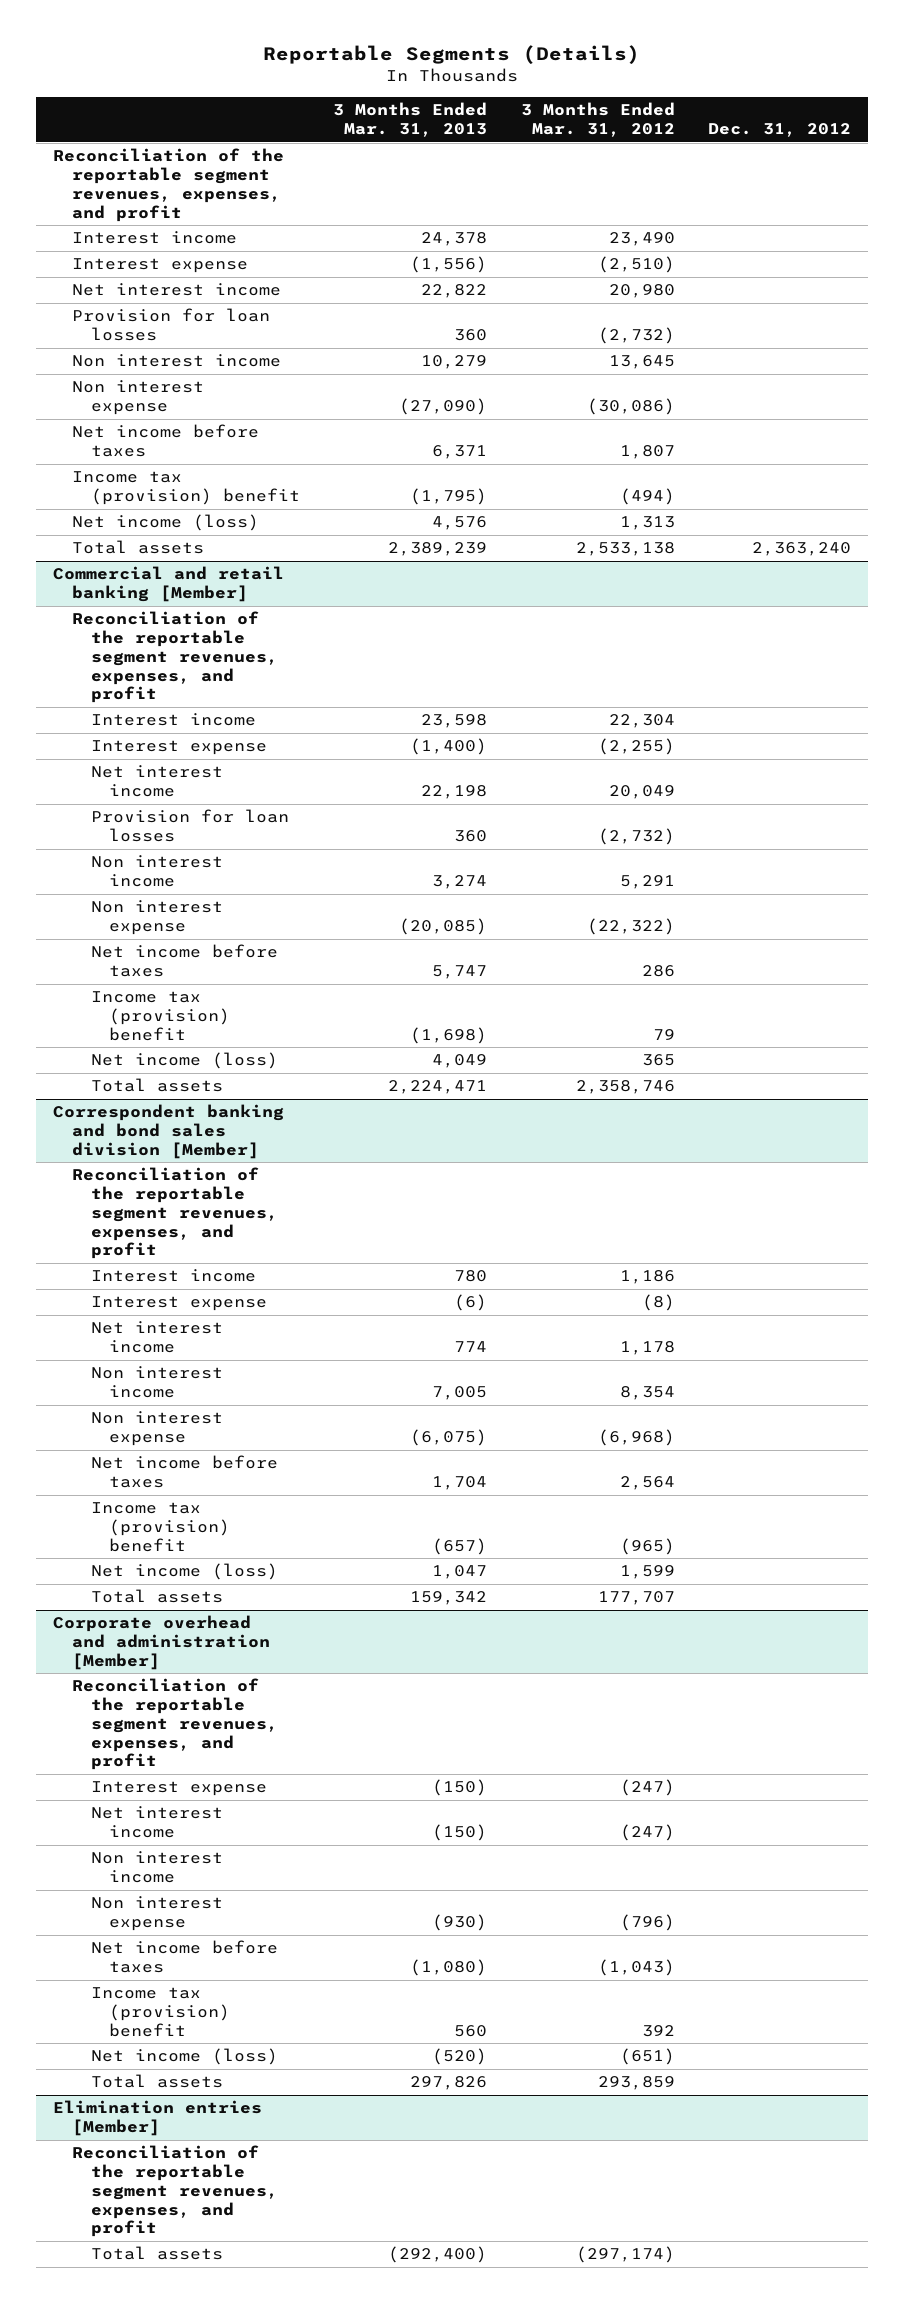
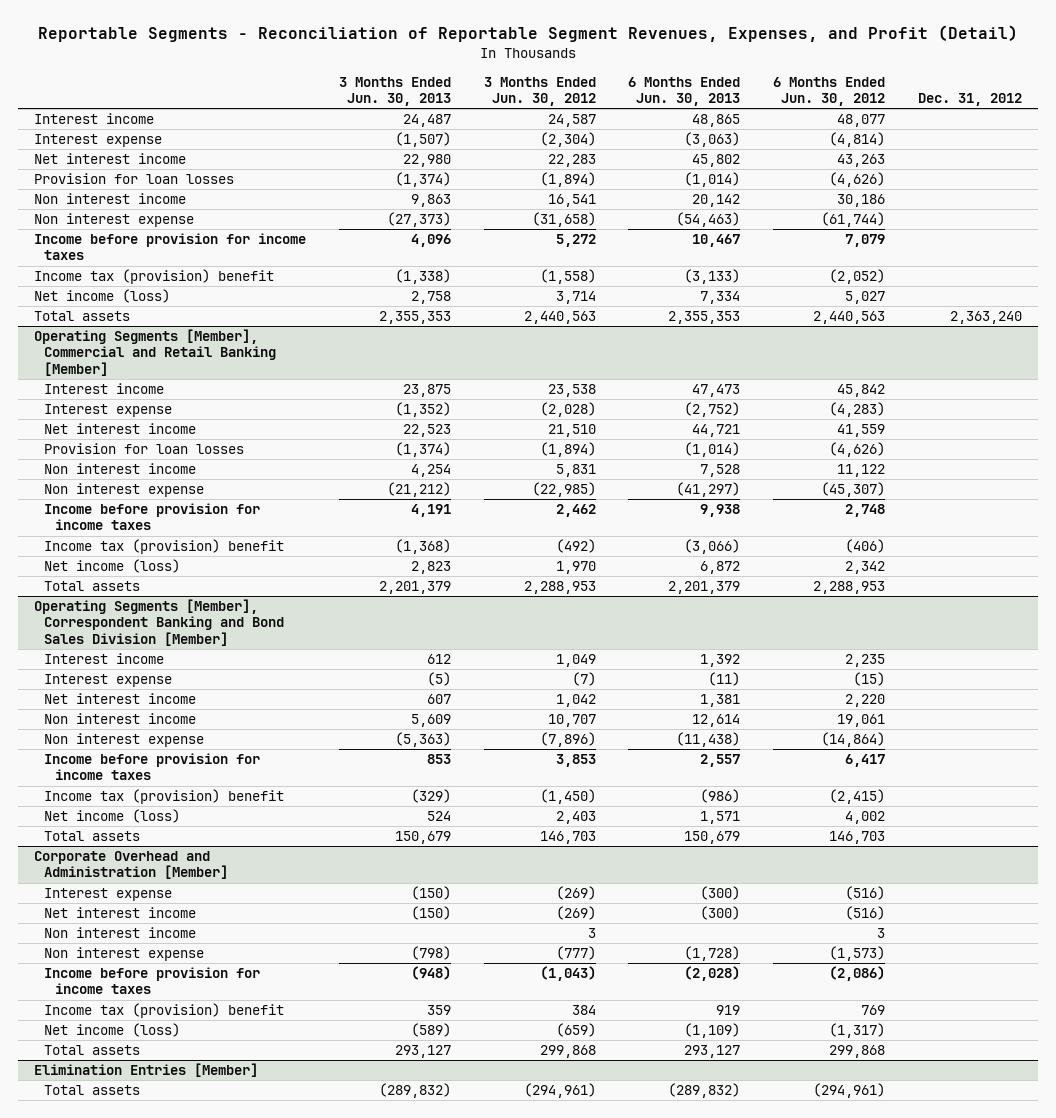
[263,45,641,65] Reportable Segments (Details) -> [37,25,1018,43] Reportable Segments - Reconciliation of Reportable Segment Revenues, Expenses, and Profit (Detail)
[333,102,488,138] 3 Months Ended Mar. 31, 2013 -> none
[520,102,675,138] 3 Months Ended Mar. 31, 2012 -> none
none -> [338,76,451,107] 3 Months Ended Jun. 30, 2013
none -> [483,76,596,107] 3 Months Ended Jun. 30, 2012
none -> [628,76,741,107] 6 Months Ended Jun. 30, 2013
none -> [773,76,886,107] 6 Months Ended Jun. 30, 2012
[52,148,284,222] Reconciliation of the reportable segment revenues, expenses, and profit -> none
[71,424,259,458] Net income before taxes -> [33,233,306,261] Income before provision for income taxes
[71,611,278,704] Reconciliation of the reportable segment revenues, expenses, and profit -> none
[52,566,284,603] Commercial and retail banking [Member] -> [33,329,277,376] Operating Segments [Member], Commercial and Retail Banking [Member]
[90,944,278,978] Net income before taxes -> [44,503,261,531] Income before provision for income taxes
[71,1167,278,1260] Reconciliation of the reportable segment revenues, expenses, and profit -> none
[52,1104,284,1159] Correspondent banking and bond sales division [Member] -> [33,599,285,646] Operating Segments [Member], Correspondent Banking and Bond Sales Division [Member]
[90,1455,278,1489] Net income before taxes -> [44,753,261,781] Income before provision for income taxes
[71,1678,278,1771] Reconciliation of the reportable segment revenues, expenses, and profit -> none
[52,1615,270,1670] Corporate overhead and administration [Member] -> [33,851,229,880] Corporate Overhead and Administration [Member]
[90,1940,278,1974] Net income before taxes -> [44,967,261,995] Income before provision for income taxes
[71,2145,278,2238] Reconciliation of the reportable segment revenues, expenses, and profit -> none
[52,2100,262,2137] Elimination entries [Member] -> [33,1063,258,1078] Elimination Entries [Member]

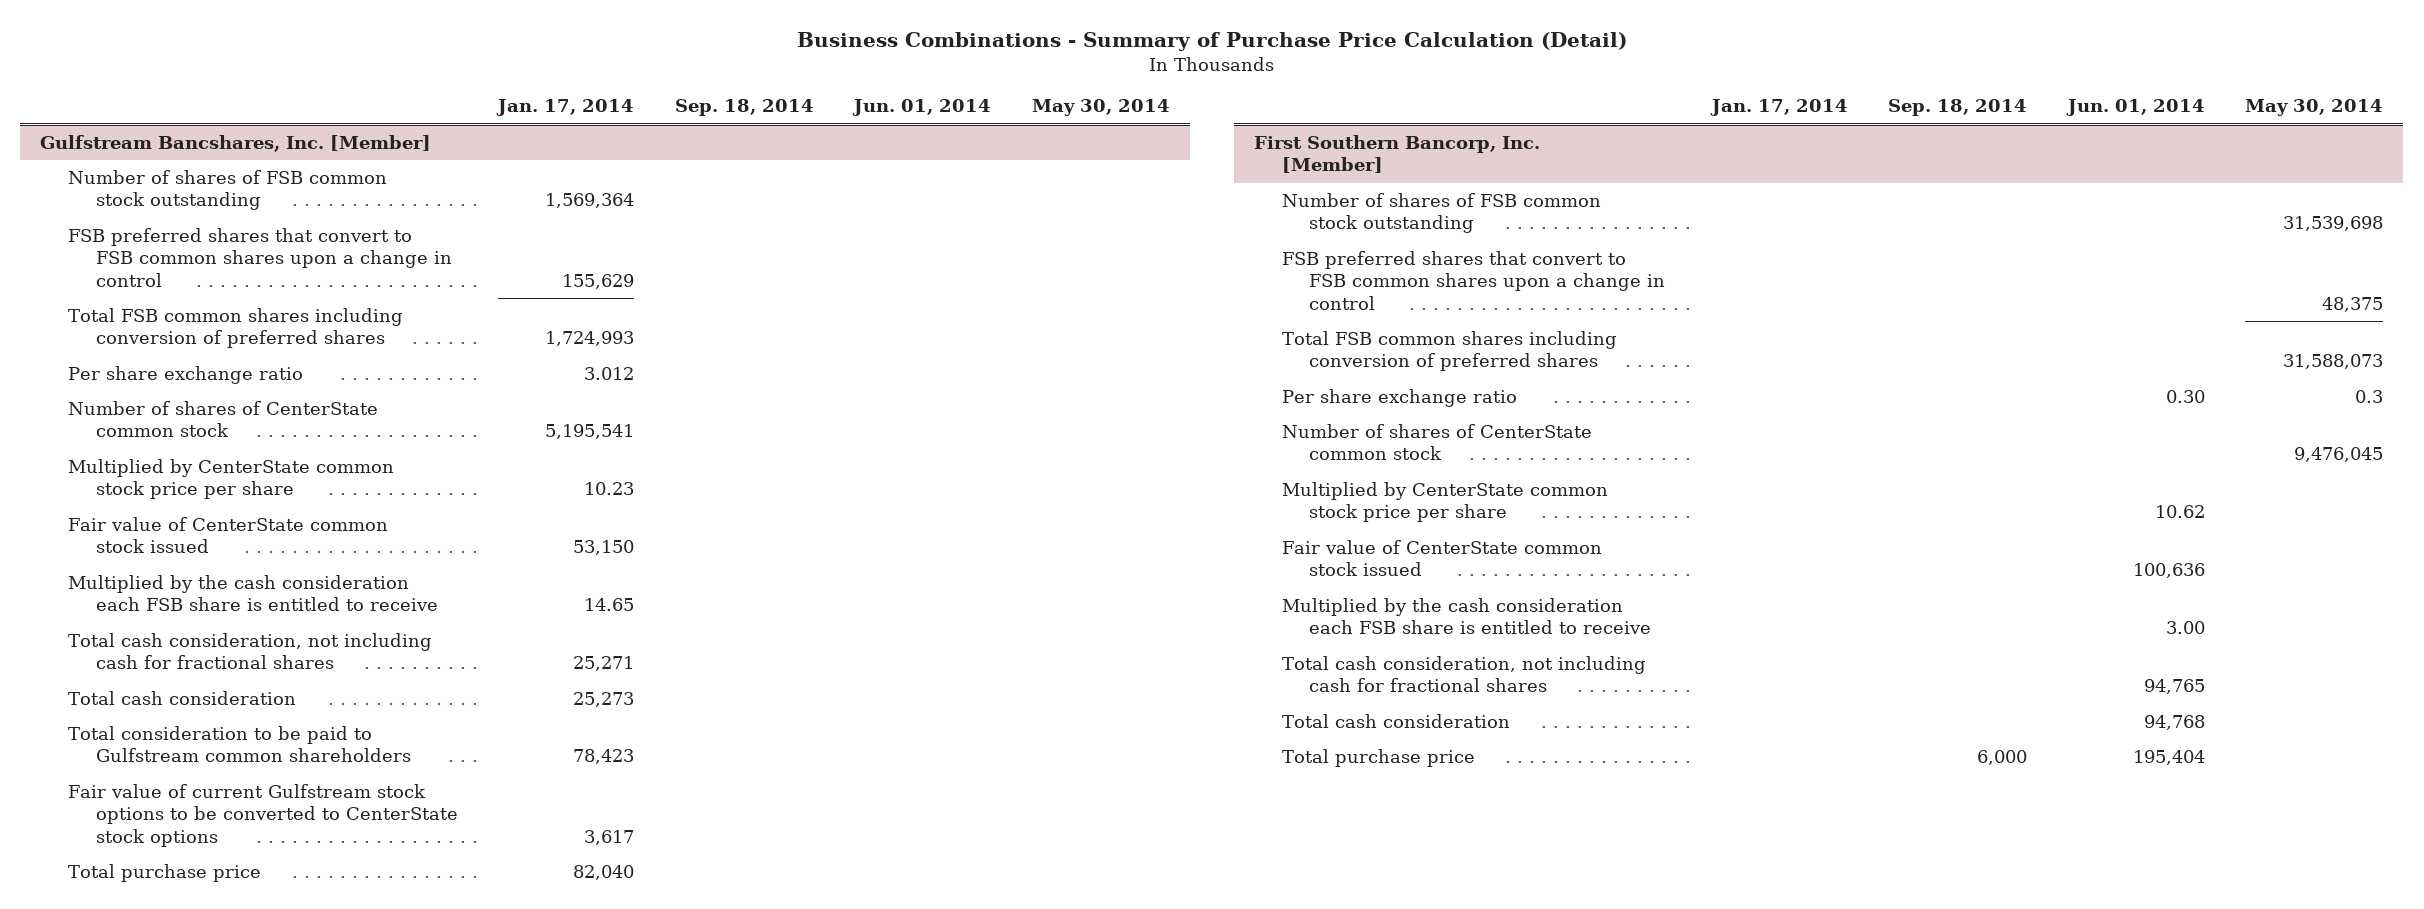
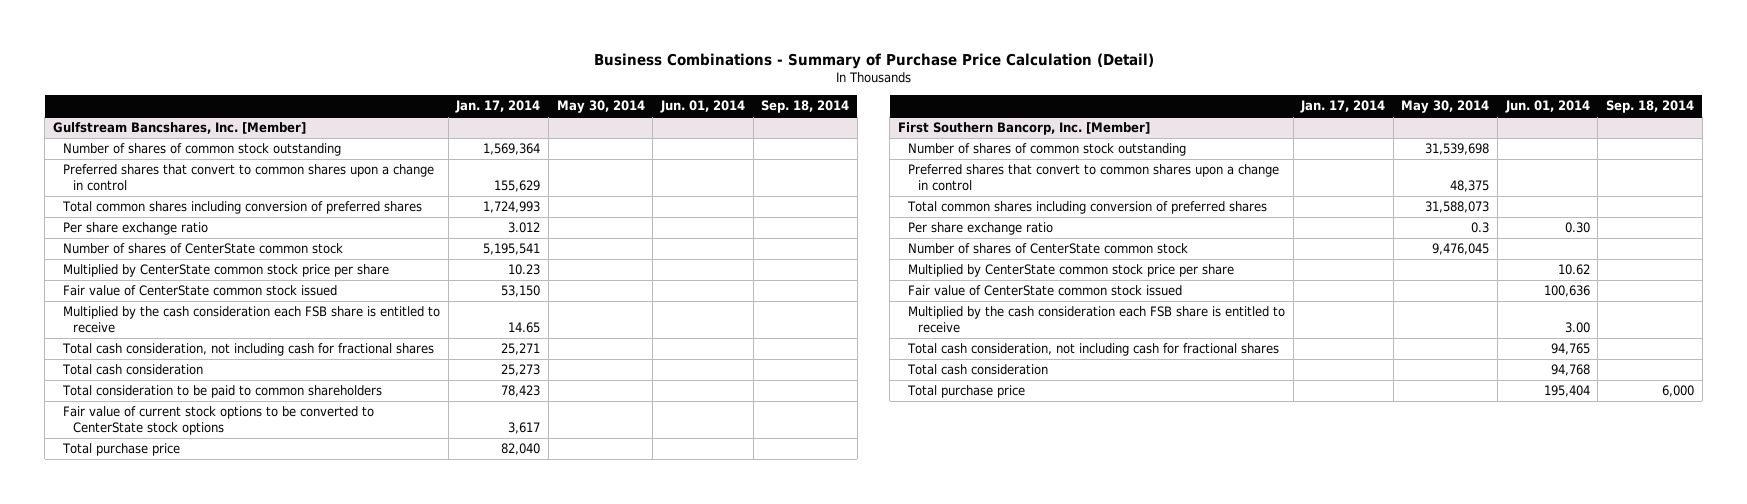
[68,170,388,211] Number of shares of FSB common stock outstanding -> [63,143,342,157] Number of shares of common stock outstanding
[68,228,452,287] FSB preferred shares that convert to FSB common shares upon a change in control -> [63,164,435,191] Preferred shares that convert to common shares upon a change in control
[68,308,404,349] Total FSB common shares including conversion of preferred shares -> [62,201,423,215] Total common shares including conversion of preferred shares
[68,726,411,763] Total consideration to be paid to Gulfstream common shareholders -> [62,385,383,399] Total consideration to be paid to common shareholders
[68,784,458,847] Fair value of current Gulfstream stock options to be converted to CenterState stock options -> [63,406,375,435] Fair value of current stock options to be converted to CenterState stock options
[1281,193,1601,234] Number of shares of FSB common stock outstanding -> [907,143,1186,157] Number of shares of common stock outstanding
[1281,251,1666,310] FSB preferred shares that convert to FSB common shares upon a change in control -> [907,164,1279,191] Preferred shares that convert to common shares upon a change in control
[1281,331,1617,372] Total FSB common shares including conversion of preferred shares -> [906,201,1267,215] Total common shares including conversion of preferred shares

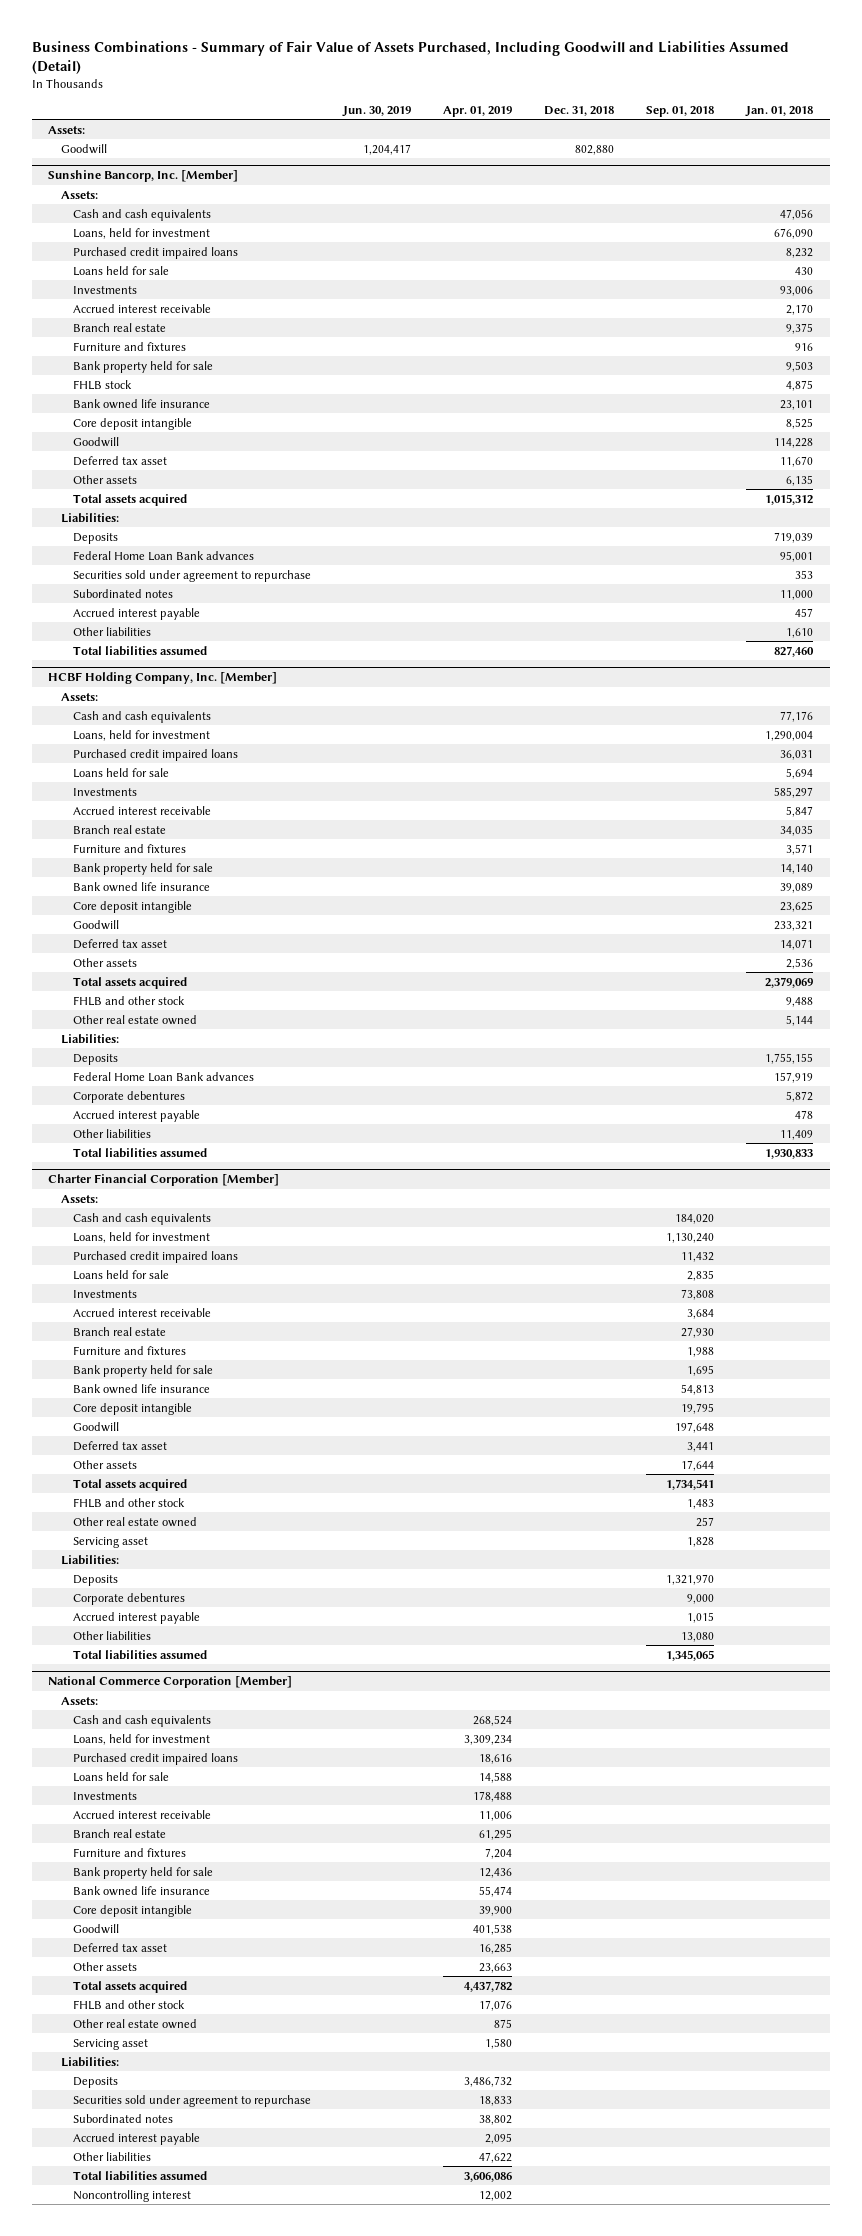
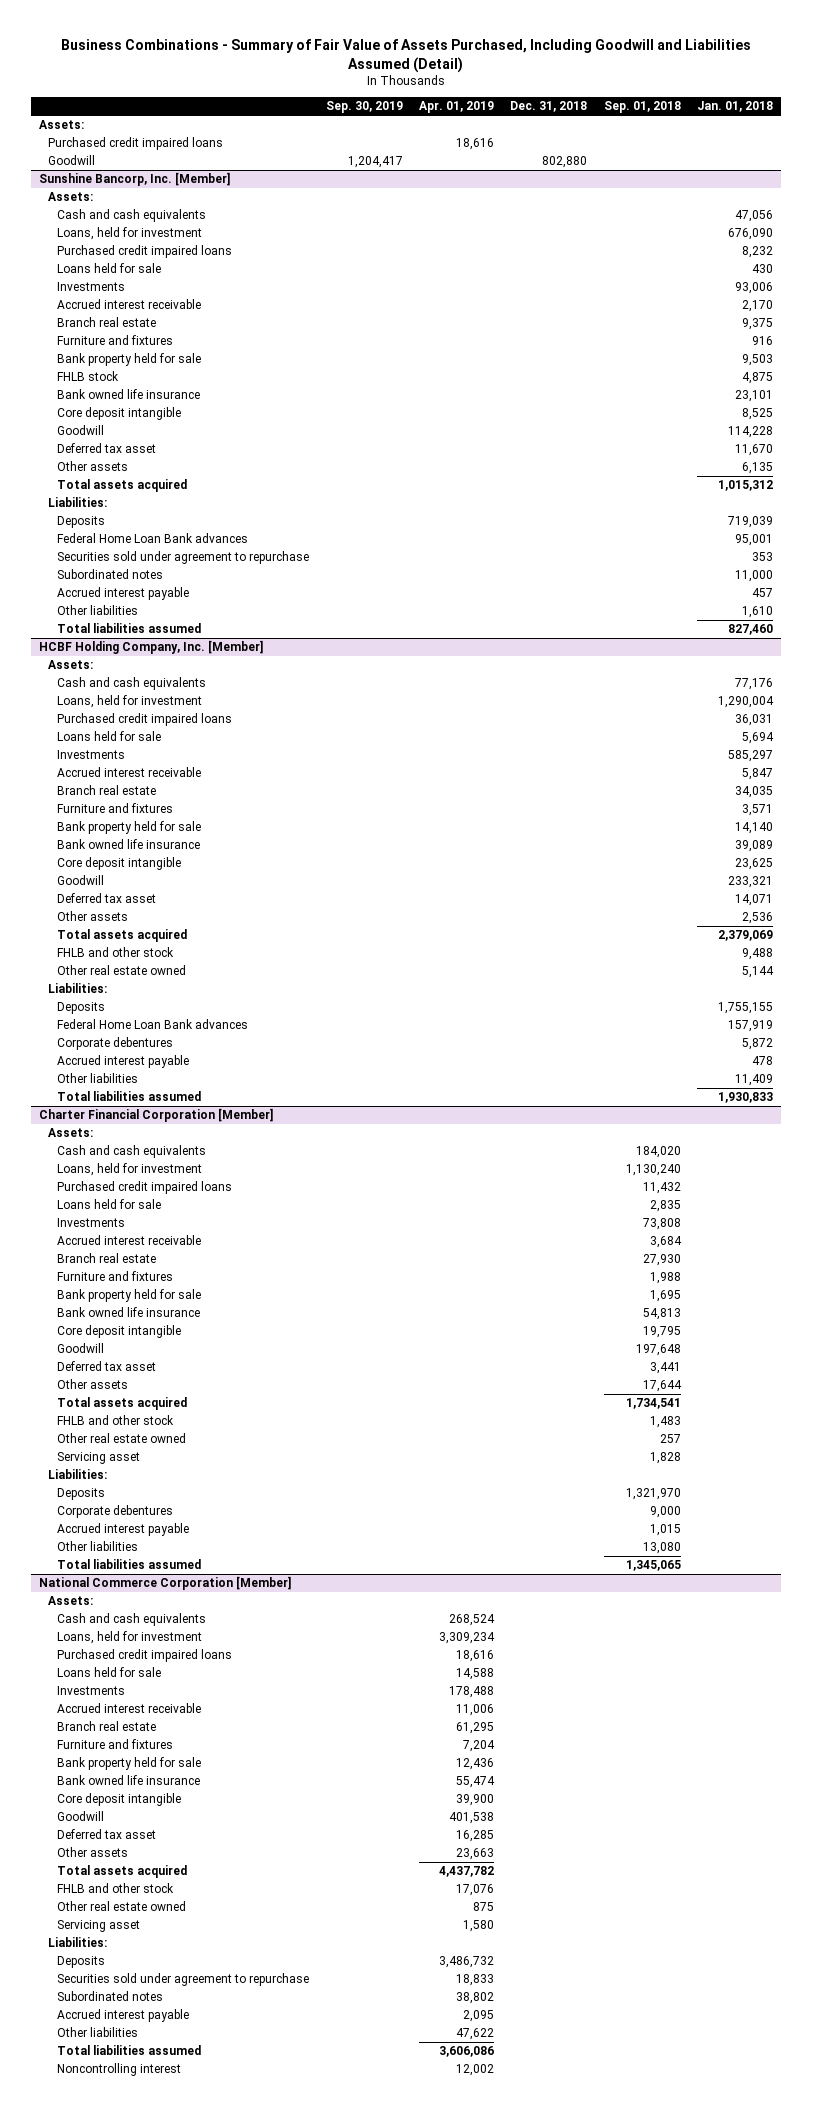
[341,105,411,117] Jun. 30, 2019 -> none
none -> [325,101,403,114] Sep. 30, 2019
none -> [48,137,224,151] Purchased credit impaired loans

